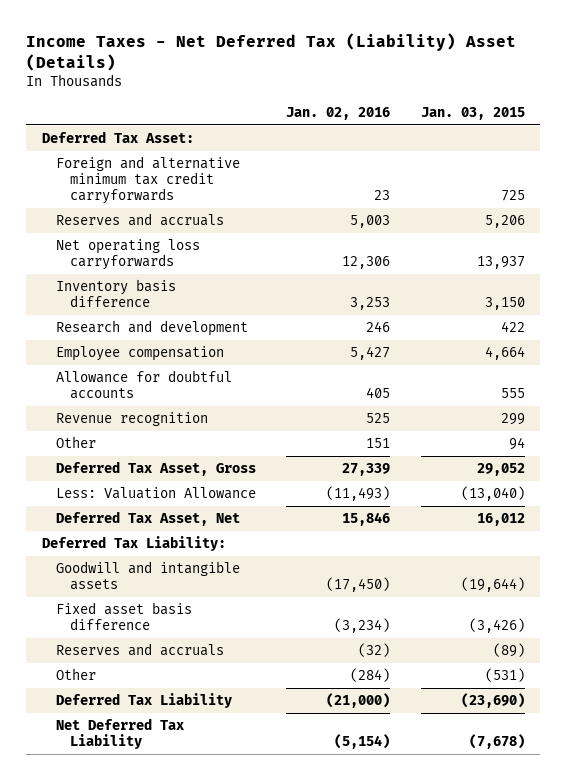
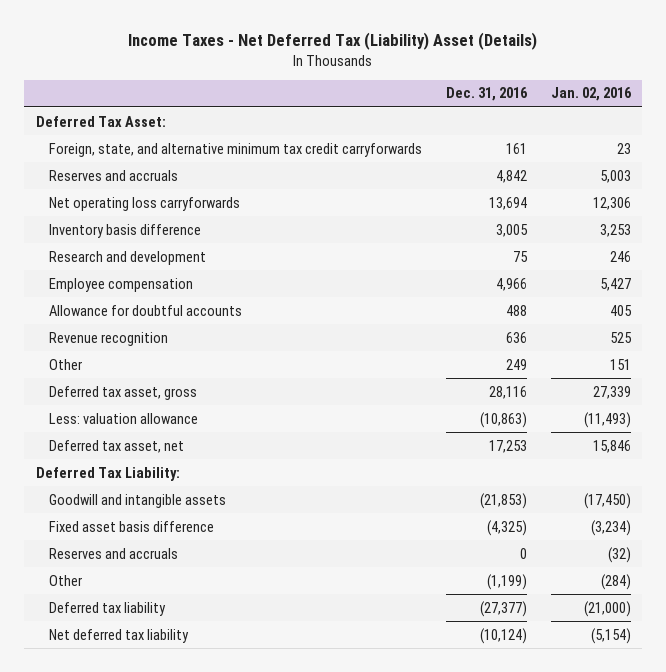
[420,106,525,120] Jan. 03, 2015 -> none
none -> [445,87,528,102] Dec. 31, 2016
[55,156,240,205] Foreign and alternative minimum tax credit carryforwards -> [49,142,423,157] Foreign, state, and alternative minimum tax credit carryforwards
[55,461,256,477] Deferred Tax Asset, Gross -> [49,385,198,400] Deferred tax asset, gross
[55,487,256,500] Less: Valuation Allowance -> [49,412,199,424] Less: valuation allowance
[55,511,240,527] Deferred Tax Asset, Net -> [49,439,185,453] Deferred tax asset, net
[55,693,232,709] Deferred Tax Liability -> [49,601,167,616] Deferred tax liability
[55,718,184,750] Net Deferred Tax Liability -> [49,628,190,643] Net deferred tax liability

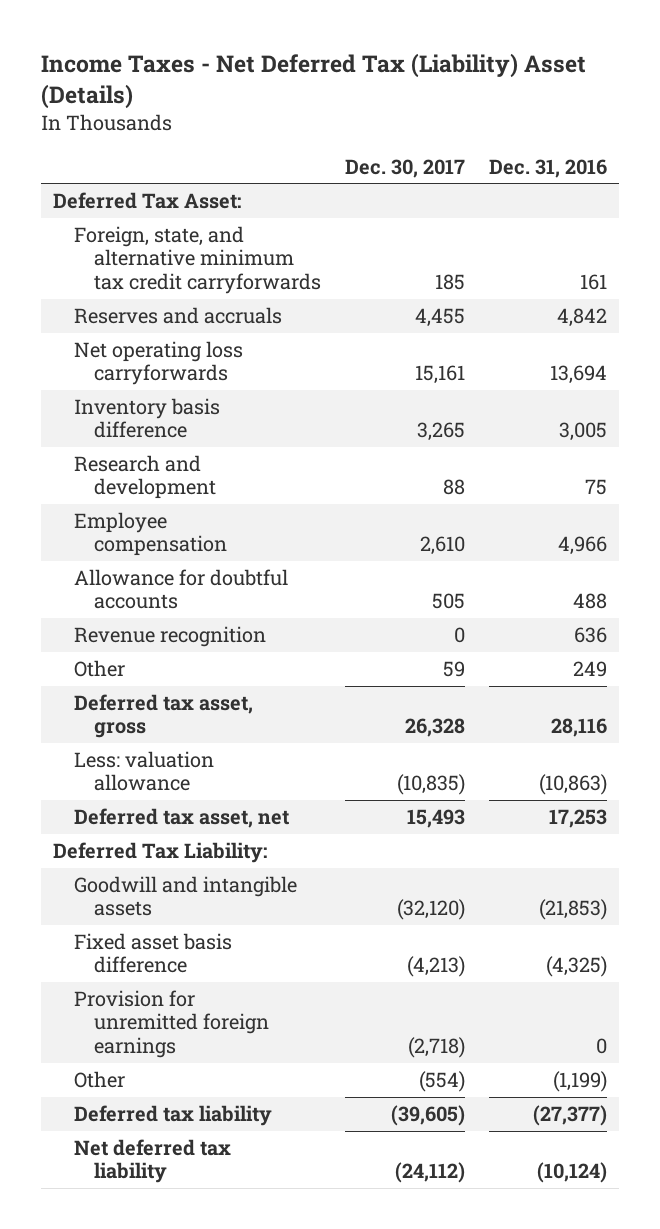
[550,87,632,102] Jan. 02, 2016 -> none
none -> [344,158,465,178] Dec. 30, 2017
[49,547,179,559] Reserves and accruals -> none
none -> [73,990,269,1058] Provision for unremitted foreign earnings

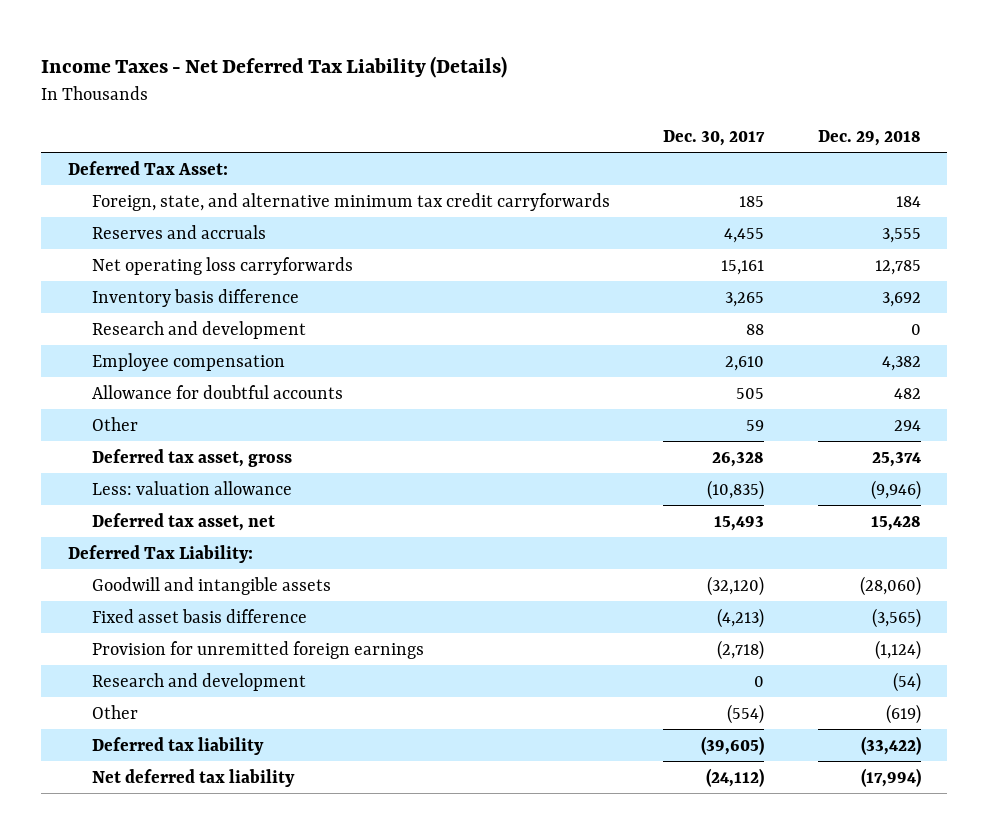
[41,53,587,109] Income Taxes - Net Deferred Tax (Liability) Asset (Details) -> [41,55,508,78] Income Taxes - Net Deferred Tax Liability (Details)
[488,158,607,178] Dec. 31, 2016 -> none
none -> [817,129,921,146] Dec. 29, 2018
[73,626,266,648] Revenue recognition -> none
none -> [92,672,307,691] Research and development

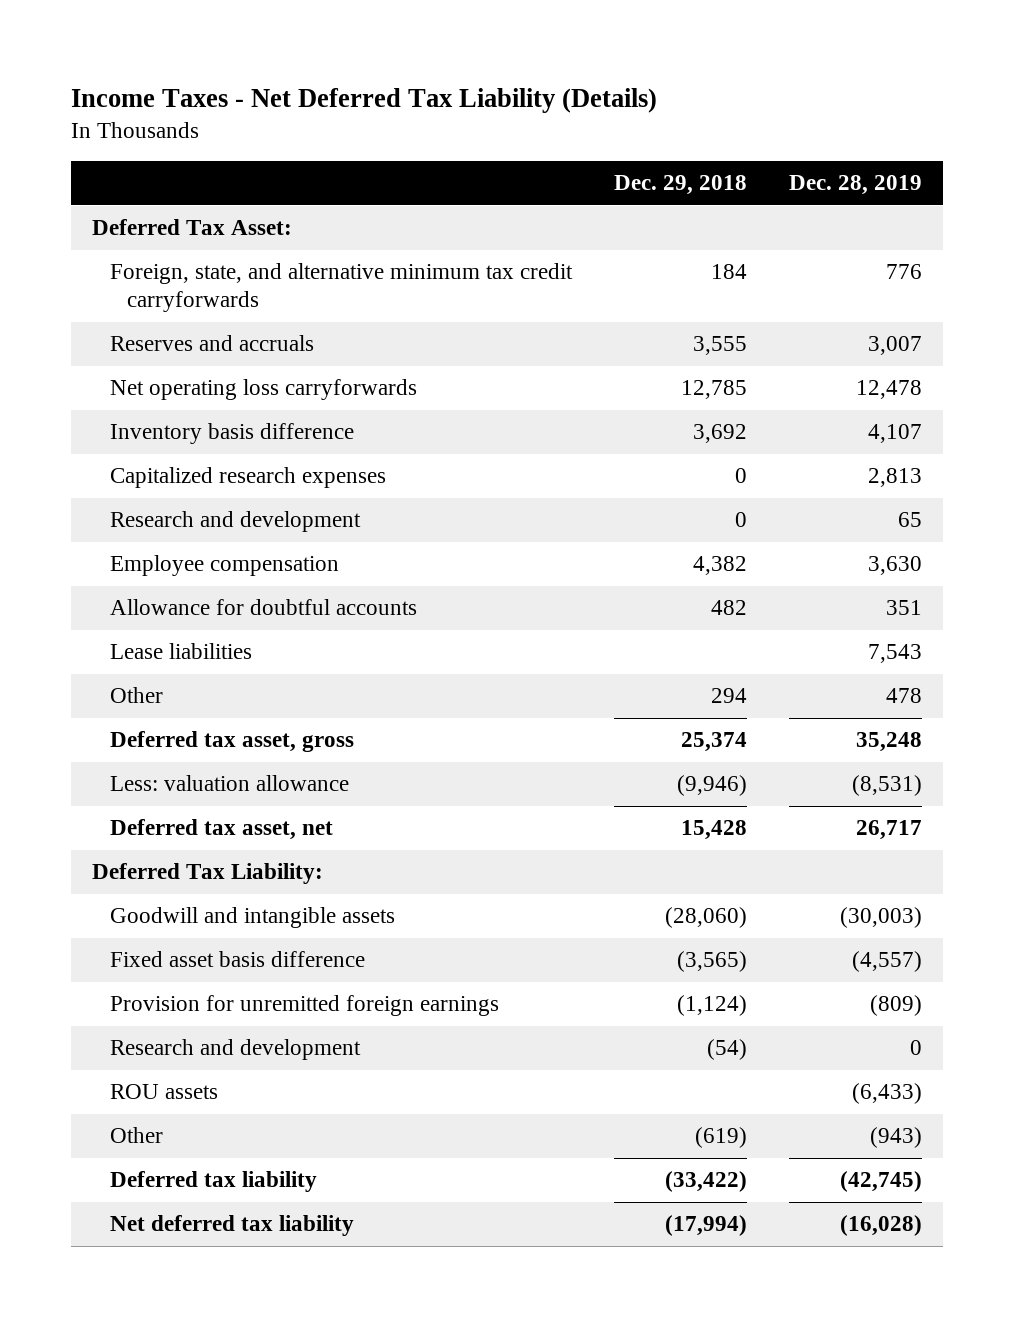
[663,129,766,146] Dec. 30, 2017 -> none
none -> [789,175,923,196] Dec. 28, 2019
none -> [109,467,386,489] Capitalized research expenses
none -> [109,643,252,660] Lease liabilities
none -> [109,1084,218,1100] ROU assets

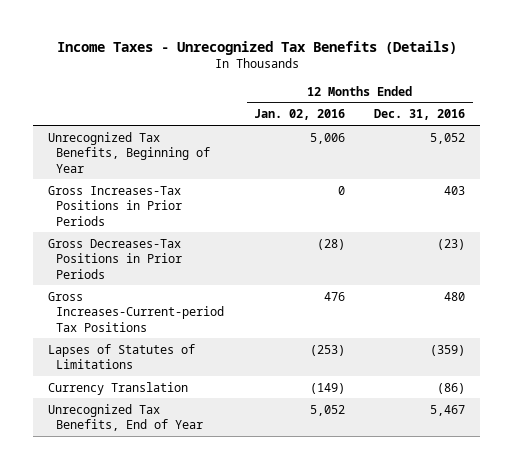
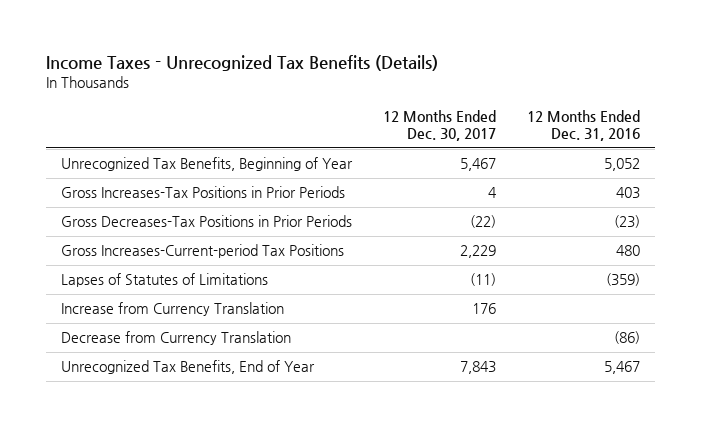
[253,109,345,121] Jan. 02, 2016 -> none
none -> [382,109,496,142] 12 Months Ended Dec. 30, 2017
none -> [61,302,285,317] Increase from Currency Translation
[47,381,188,395] Currency Translation -> [61,331,292,346] Decrease from Currency Translation

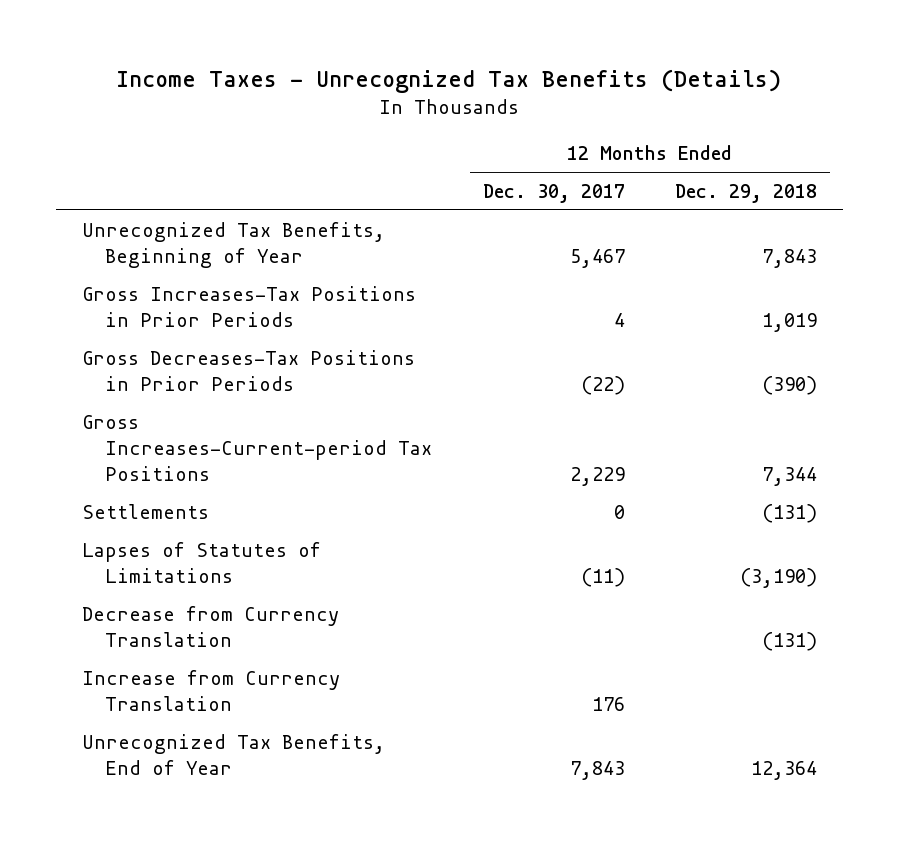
[526,109,640,142] 12 Months Ended Dec. 31, 2016 -> none
none -> [675,183,818,203] Dec. 29, 2018
none -> [81,503,209,519] Settlements
[61,302,285,317] Increase from Currency Translation -> [81,669,340,711] Increase from Currency Translation

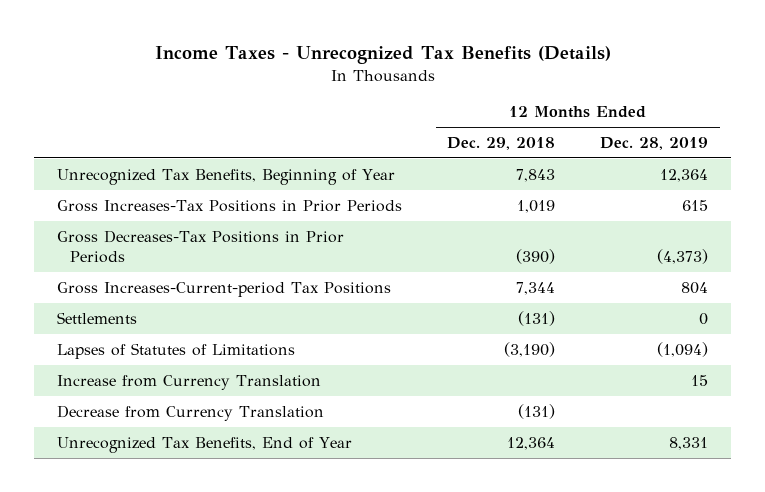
[482,183,625,203] Dec. 30, 2017 -> none
none -> [600,137,709,151] Dec. 28, 2019
[81,605,339,647] Decrease from Currency Translation -> [56,404,324,421] Decrease from Currency Translation

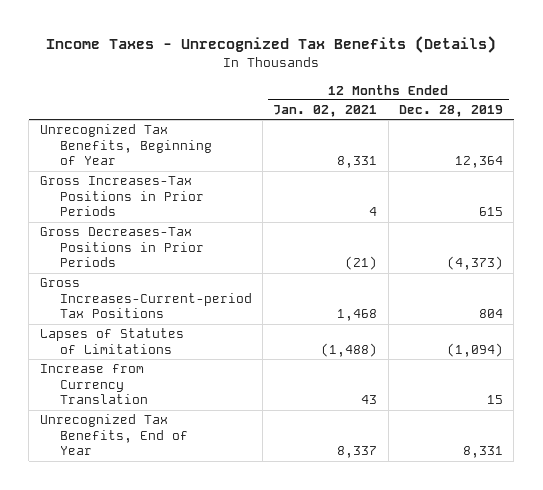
[447,137,556,151] Dec. 29, 2018 -> none
none -> [273,105,378,118] Jan. 02, 2021
[56,311,137,324] Settlements -> none
[56,404,324,421] Decrease from Currency Translation -> none

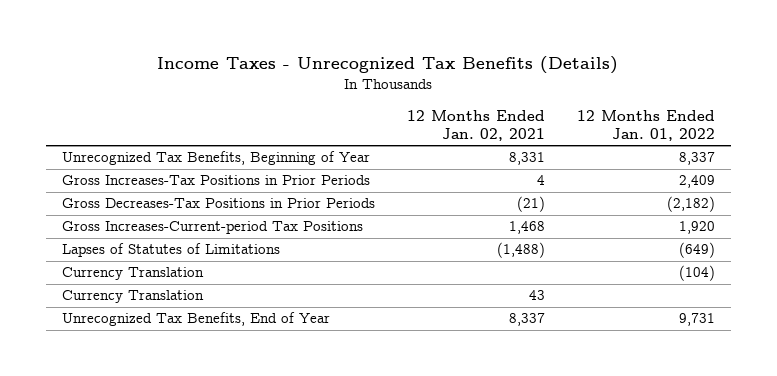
[399,105,504,118] Dec. 28, 2019 -> none
none -> [577,109,716,141] 12 Months Ended Jan. 01, 2022
none -> [61,267,204,281] Currency Translation
[39,364,148,405] Increase from Currency Translation -> [61,290,204,304] Currency Translation

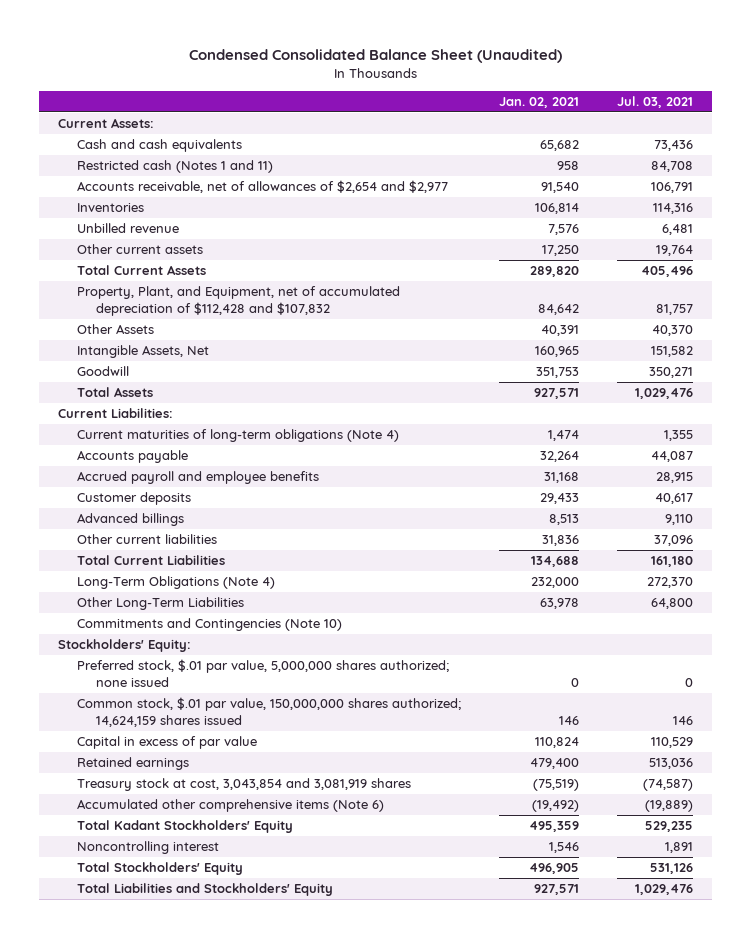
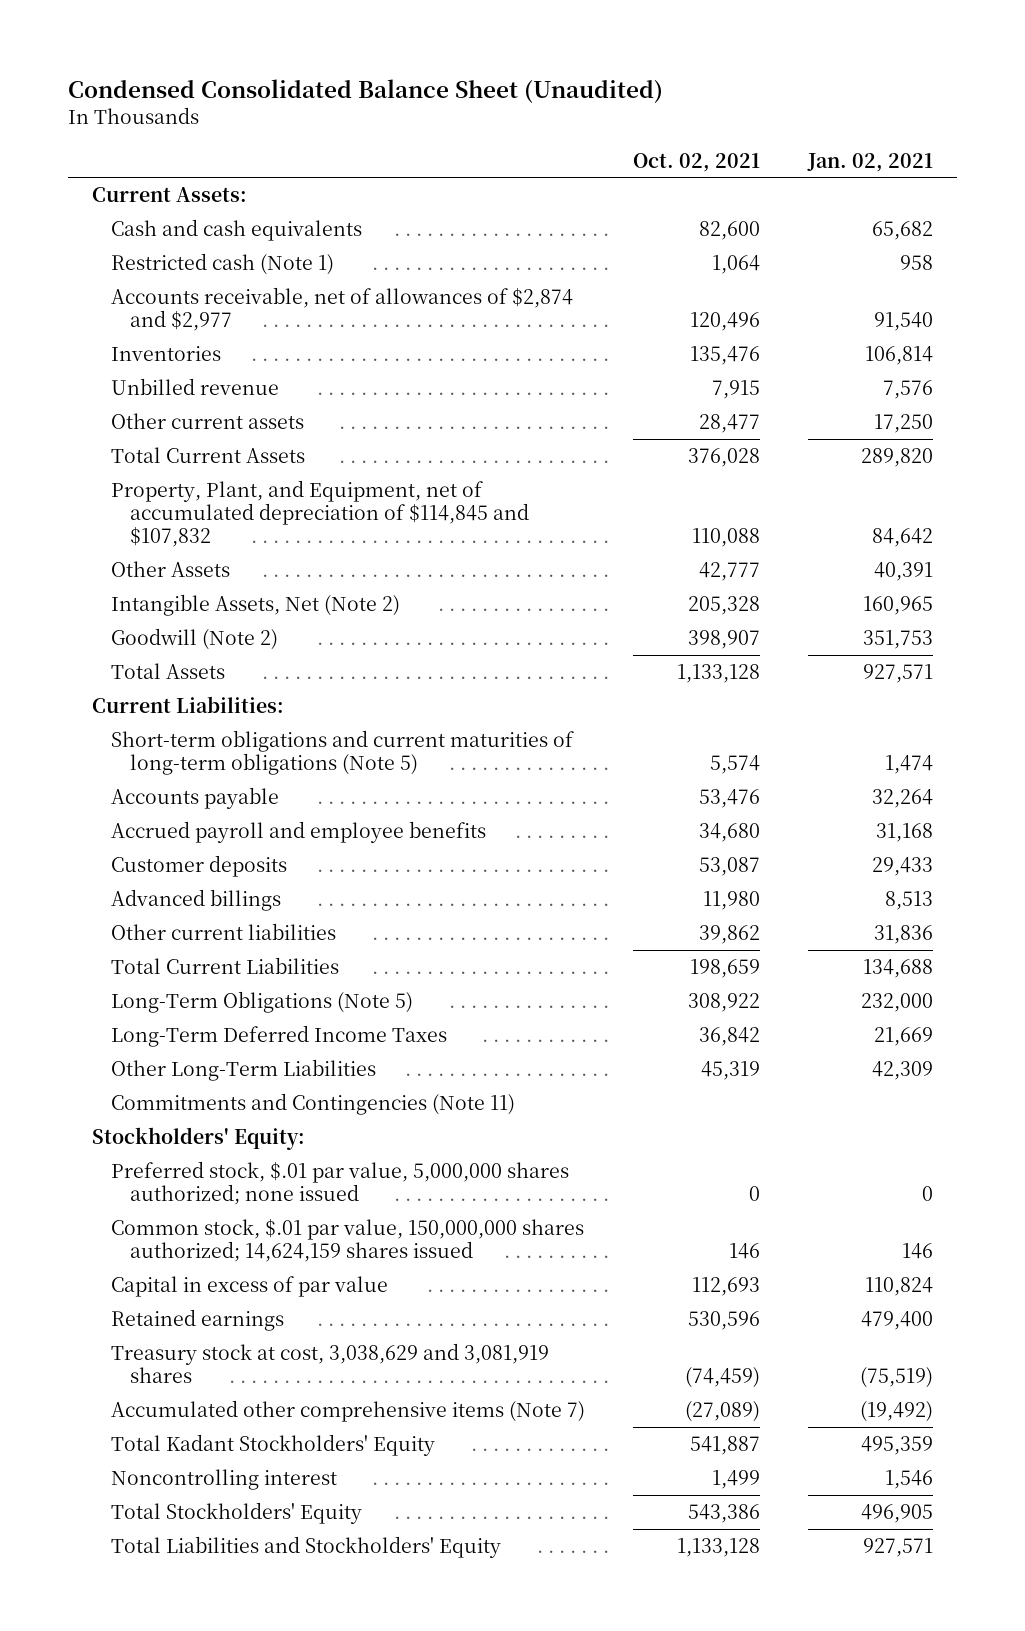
[616,95,693,108] Jul. 03, 2021 -> none
none -> [633,152,761,172] Oct. 02, 2021
[77,160,274,174] Restricted cash (Notes 1 and 11) -> [110,252,334,275] Restricted cash (Note 1)
[77,180,449,194] Accounts receivable, net of allowances of $2,654 and $2,977 -> [110,286,573,331] Accounts receivable, net of allowances of $2,874 and $2,977
[77,286,401,316] Property, Plant, and Equipment, net of accumulated depreciation of $112,428 and $107,832 -> [110,479,530,547] Property, Plant, and Equipment, net of accumulated depreciation of $114,845 and $107,832
[77,345,210,359] Intangible Assets, Net -> [110,593,400,616] Intangible Assets, Net (Note 2)
[77,366,130,377] Goodwill -> [110,627,278,650] Goodwill (Note 2)
[77,429,400,443] Current maturities of long-term obligations (Note 4) -> [110,729,574,775] Short-term obligations and current maturities of long-term obligations (Note 5)
[77,576,276,590] Long-Term Obligations (Note 4) -> [110,990,413,1013] Long-Term Obligations (Note 5)
none -> [110,1024,447,1047] Long-Term Deferred Income Taxes
[540,598,580,610] 63,978 -> [872,1060,934,1080] 42,309
[77,618,343,632] Commitments and Contingencies (Note 10) -> [110,1092,515,1115] Commitments and Contingencies (Note 11)
[77,778,412,792] Treasury stock at cost, 3,043,854 and 3,081,919 shares -> [110,1342,549,1383] Treasury stock at cost, 3,038,629 and 3,081,919 shares
[77,799,385,813] Accumulated other comprehensive items (Note 6) -> [110,1399,585,1422] Accumulated other comprehensive items (Note 7)

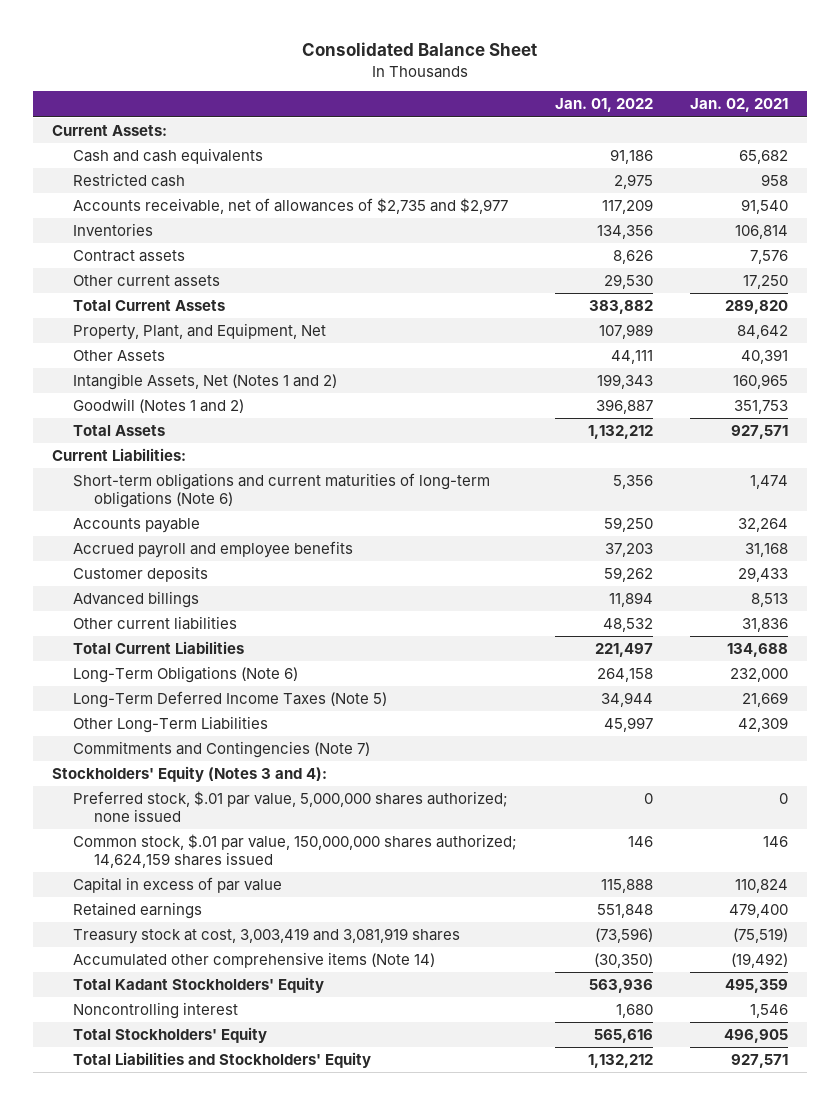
[67,78,663,103] Condensed Consolidated Balance Sheet (Unaudited) -> [302,42,538,57] Consolidated Balance Sheet
[633,152,761,172] Oct. 02, 2021 -> none
none -> [554,98,653,113] Jan. 01, 2022
[110,252,334,275] Restricted cash (Note 1) -> [72,173,185,188] Restricted cash
[110,286,573,331] Accounts receivable, net of allowances of $2,874 and $2,977 -> [72,198,508,215] Accounts receivable, net of allowances of $2,735 and $2,977
[110,377,279,395] Unbilled revenue -> [72,250,185,263] Contract assets
[110,479,530,547] Property, Plant, and Equipment, net of accumulated depreciation of $114,845 and $107,832 -> [72,323,326,341] Property, Plant, and Equipment, Net
[110,593,400,616] Intangible Assets, Net (Note 2) -> [72,373,337,391] Intangible Assets, Net (Notes 1 and 2)
[110,627,278,650] Goodwill (Note 2) -> [72,398,244,414] Goodwill (Notes 1 and 2)
[110,729,574,775] Short-term obligations and current maturities of long-term obligations (Note 5) -> [72,473,490,508] Short-term obligations and current maturities of long-term obligations (Note 6)
[110,990,413,1013] Long-Term Obligations (Note 5) -> [72,666,298,684] Long-Term Obligations (Note 6)
[110,1024,447,1047] Long-Term Deferred Income Taxes -> [72,691,387,709] Long-Term Deferred Income Taxes (Note 5)
[110,1092,515,1115] Commitments and Contingencies (Note 11) -> [72,741,370,759] Commitments and Contingencies (Note 7)
[91,1126,305,1150] Stockholders' Equity: -> [52,766,328,783] Stockholders' Equity (Notes 3 and 4):
[110,1342,549,1383] Treasury stock at cost, 3,038,629 and 3,081,919 shares -> [72,928,460,945] Treasury stock at cost, 3,003,419 and 3,081,919 shares
[110,1399,585,1422] Accumulated other comprehensive items (Note 7) -> [72,952,435,969] Accumulated other comprehensive items (Note 14)

